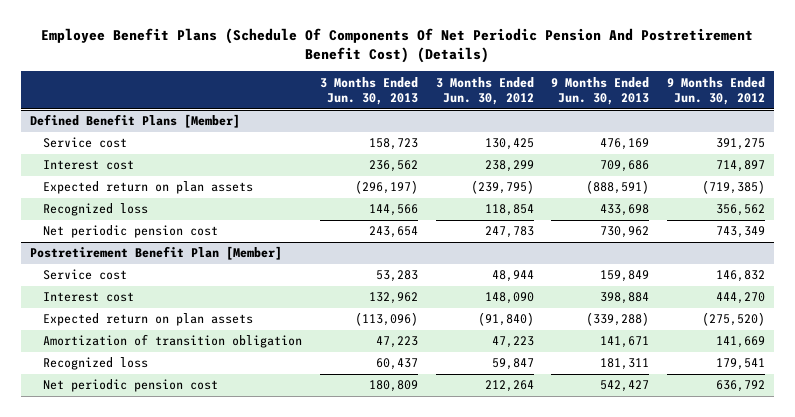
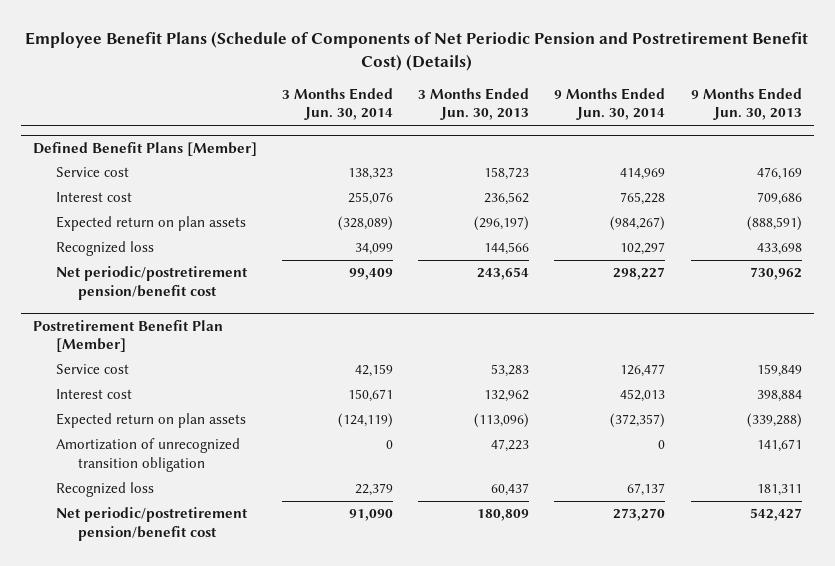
[41,27,754,63] Employee Benefit Plans (Schedule Of Components Of Net Periodic Pension And Postretirement Benefit Cost) (Details) -> [25,30,809,71] Employee Benefit Plans (Schedule of Components of Net Periodic Pension and Postretirement Benefit Cost) (Details)
[435,76,534,106] 3 Months Ended Jun. 30, 2012 -> none
[666,76,765,106] 9 Months Ended Jun. 30, 2012 -> none
none -> [282,87,394,121] 3 Months Ended Jun. 30, 2014
none -> [554,87,666,121] 9 Months Ended Jun. 30, 2014
[43,225,219,239] Net periodic pension cost -> [55,266,248,300] Net periodic/postretirement pension/benefit cost
[43,334,303,349] Amortization of transition obligation -> [55,438,240,472] Amortization of unrecognized transition obligation
[43,379,219,393] Net periodic pension cost -> [55,507,248,541] Net periodic/postretirement pension/benefit cost

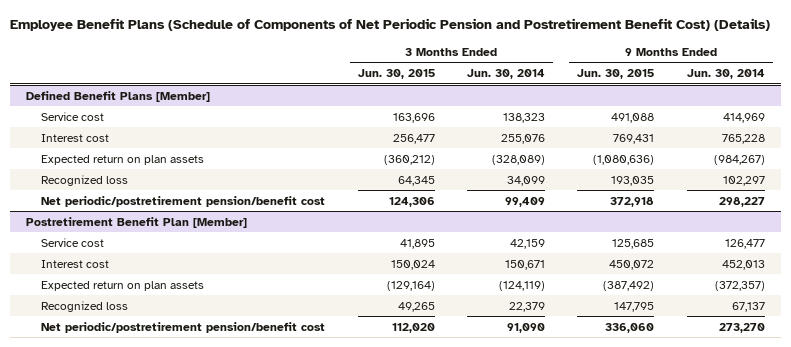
[418,87,530,121] 3 Months Ended Jun. 30, 2013 -> none
[690,87,802,121] 9 Months Ended Jun. 30, 2013 -> none
none -> [357,69,435,80] Jun. 30, 2015
none -> [577,69,655,80] Jun. 30, 2015
[55,438,240,472] Amortization of unrecognized transition obligation -> none

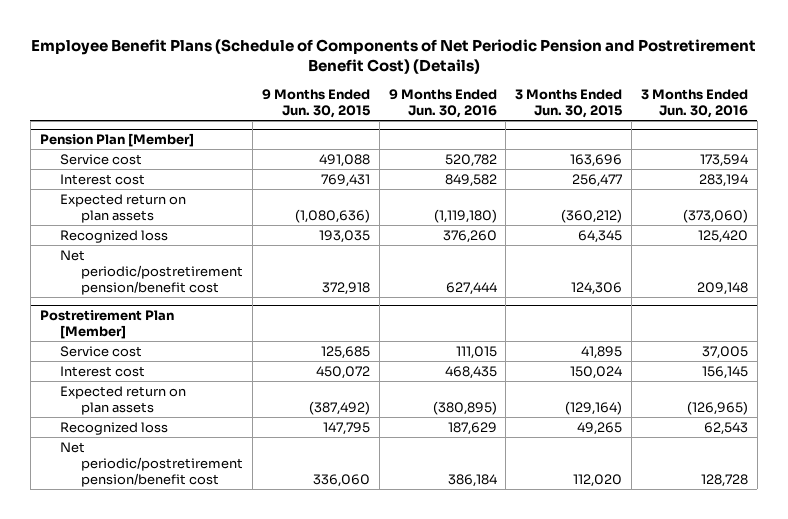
[466,69,545,80] Jun. 30, 2014 -> none
[686,69,765,80] Jun. 30, 2014 -> none
none -> [388,89,497,119] 9 Months Ended Jun. 30, 2016
none -> [641,89,749,119] 3 Months Ended Jun. 30, 2016
[25,90,210,102] Defined Benefit Plans [Member] -> [39,132,194,147] Pension Plan [Member]
[25,216,247,228] Postretirement Benefit Plan [Member] -> [39,309,174,339] Postretirement Plan [Member]

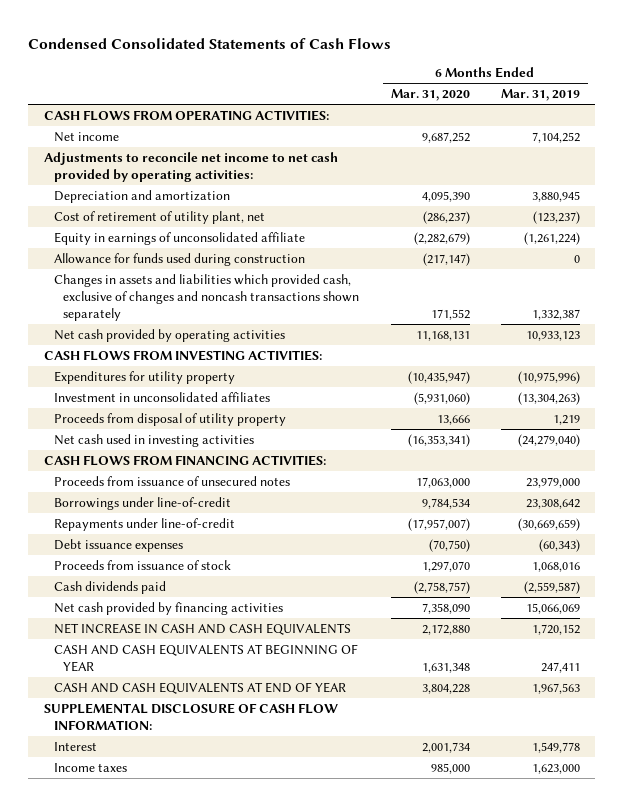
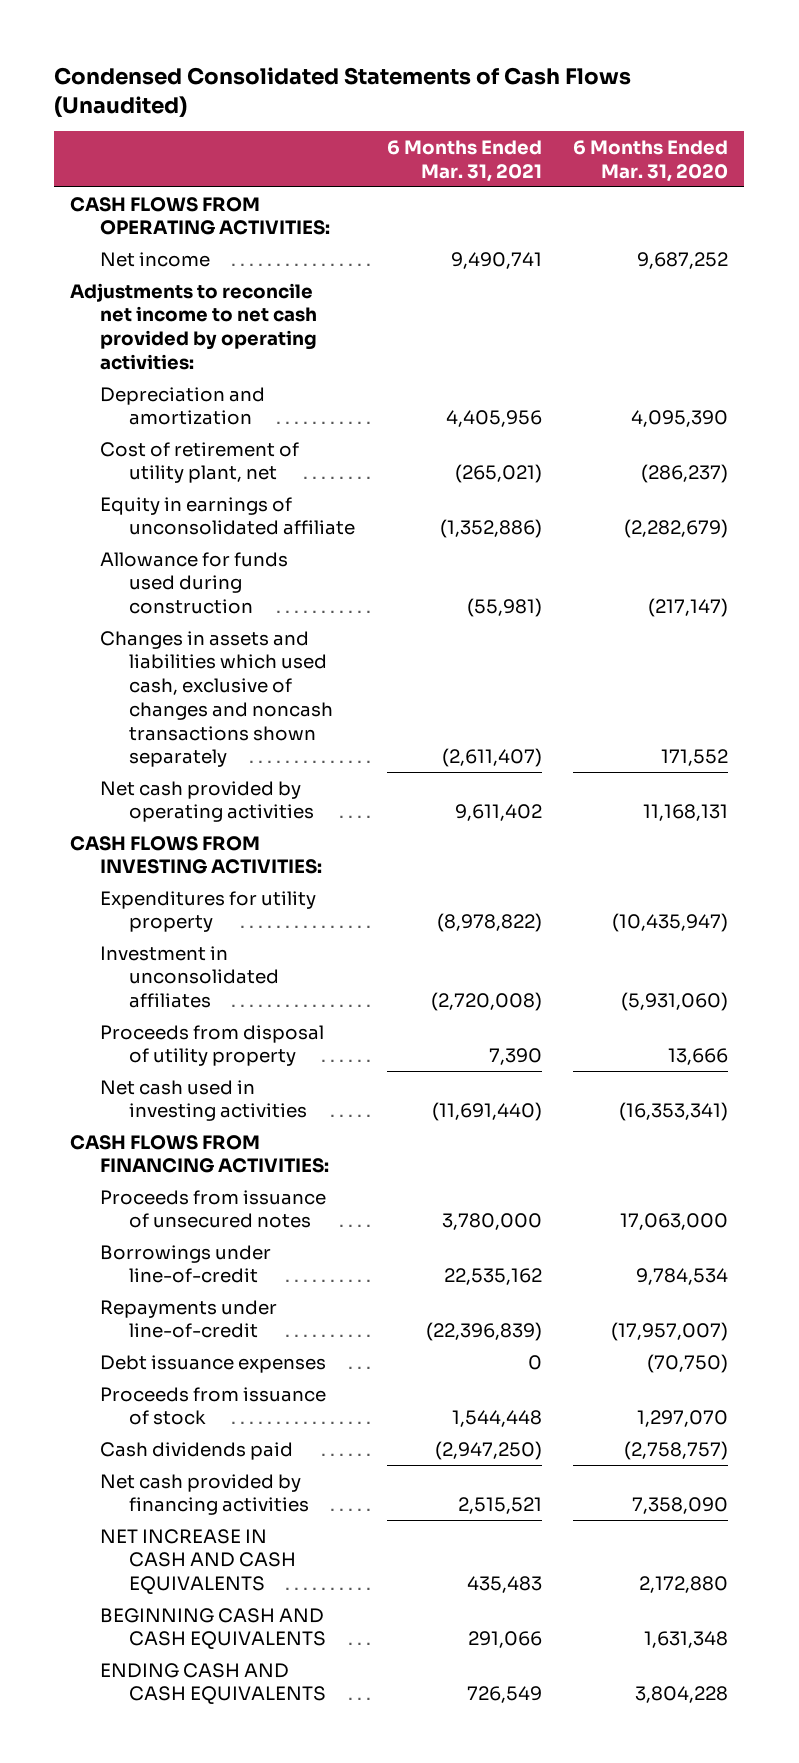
[28,37,392,49] Condensed Consolidated Statements of Cash Flows -> [54,66,632,117] Condensed Consolidated Statements of Cash Flows (Unaudited)
[500,88,580,101] Mar. 31, 2019 -> none
none -> [386,140,542,182] 6 Months Ended Mar. 31, 2021
[53,273,360,321] Changes in assets and liabilities which provided cash, exclusive of changes and noncash transactions shown separately -> [99,630,333,768] Changes in assets and liabilities which used cash, exclusive of changes and noncash transactions shown separately
[43,702,338,730] SUPPLEMENTAL DISCLOSURE OF CASH FLOW INFORMATION: -> none
[53,741,97,751] Interest -> none
[53,762,127,772] Income taxes -> none
[53,643,358,672] CASH AND CASH EQUIVALENTS AT BEGINNING OF YEAR -> [99,1607,326,1650] BEGINNING CASH AND CASH EQUIVALENTS
[53,681,346,694] CASH AND CASH EQUIVALENTS AT END OF YEAR -> [99,1662,326,1705] ENDING CASH AND CASH EQUIVALENTS

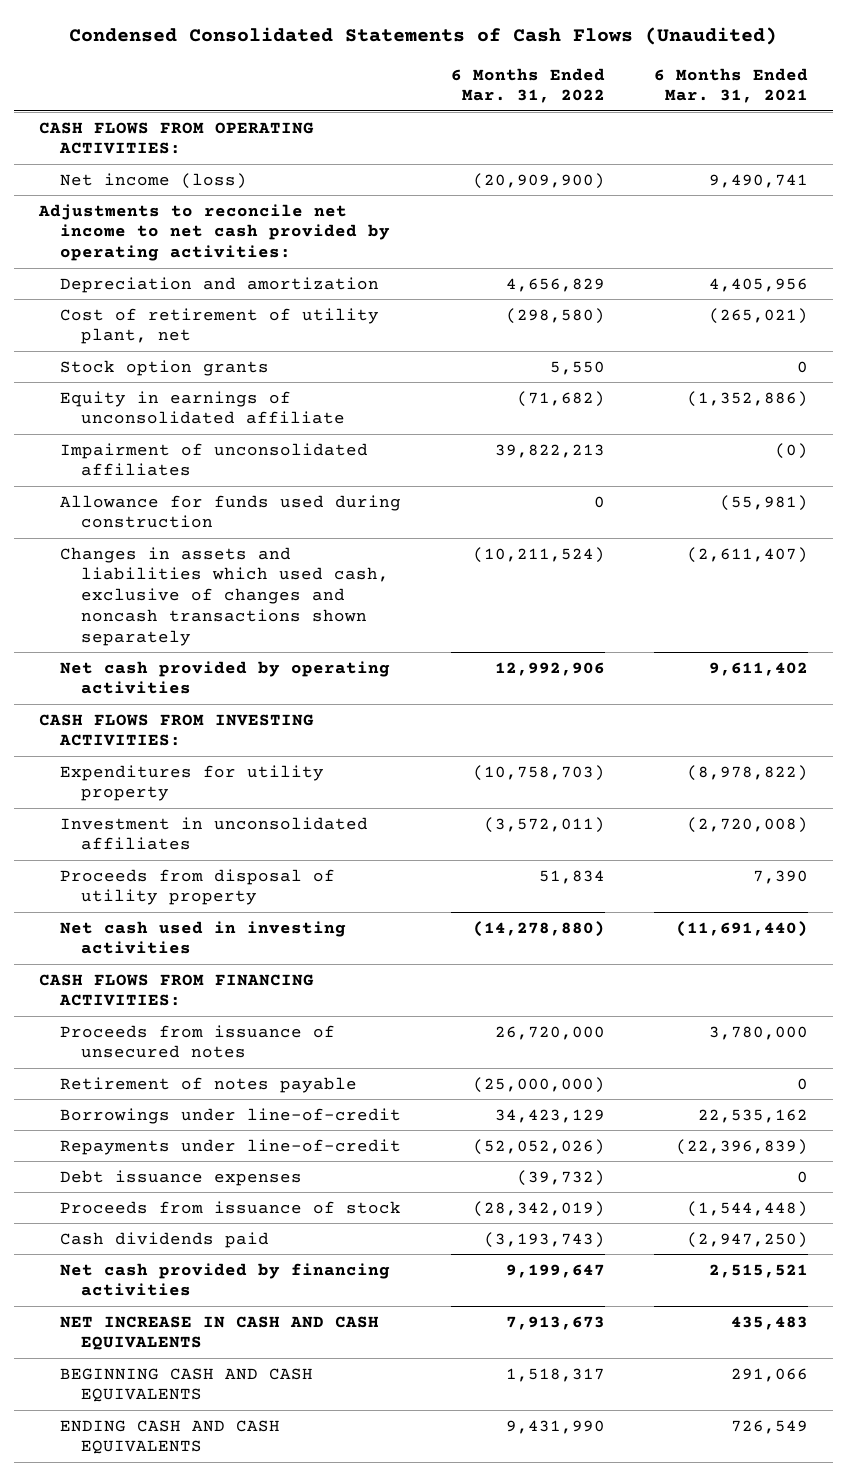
[573,140,729,182] 6 Months Ended Mar. 31, 2020 -> none
none -> [450,67,605,104] 6 Months Ended Mar. 31, 2022
[99,251,210,267] Net income -> [59,172,247,189] Net income (loss)
none -> [59,359,269,376] Stock option grants
none -> [59,442,368,477] Impairment of unconsolidated affiliates
none -> [59,1076,357,1093] Retirement of notes payable
[451,1410,542,1428] 1,544,448 -> [687,1200,809,1217] (1,544,448)

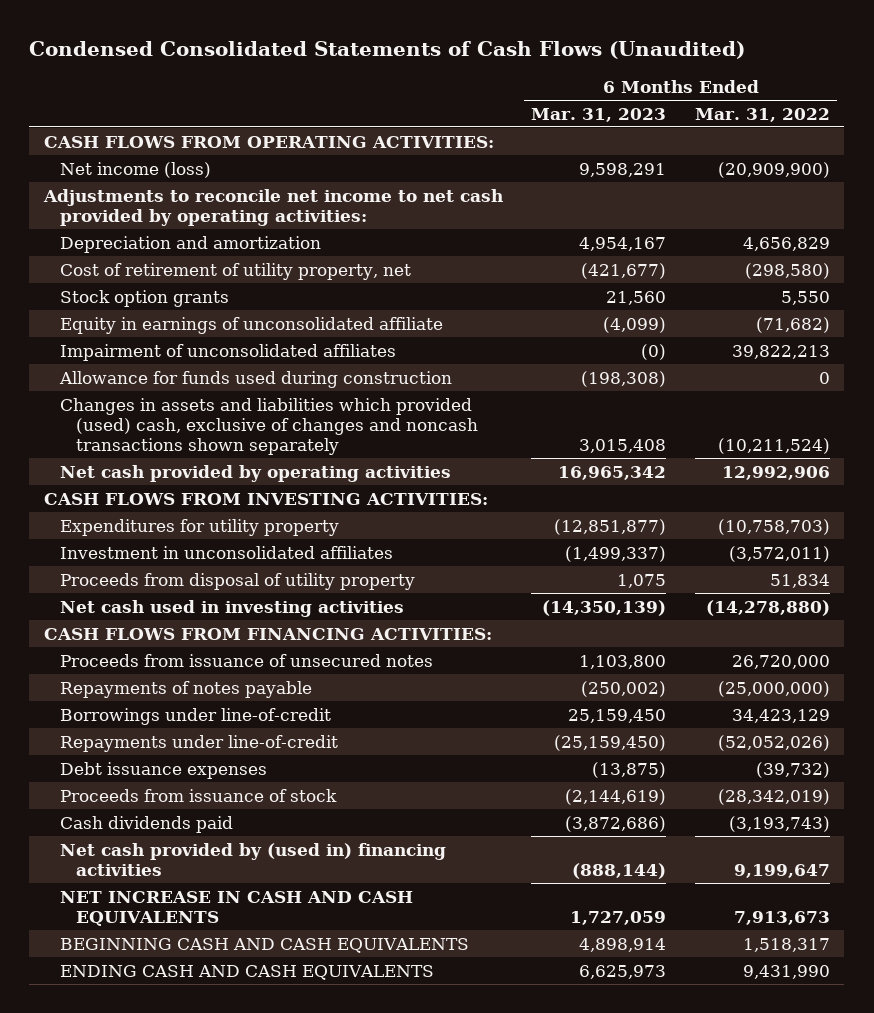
[654,67,809,104] 6 Months Ended Mar. 31, 2021 -> none
none -> [531,107,667,122] Mar. 31, 2023
[59,307,379,345] Cost of retirement of utility plant, net -> [60,262,412,280] Cost of retirement of utility property, net
[59,546,390,646] Changes in assets and liabilities which used cash, exclusive of changes and noncash transactions shown separately -> [60,397,479,456] Changes in assets and liabilities which provided (used) cash, exclusive of changes and noncash transactions shown separately
[59,1076,357,1093] Retirement of notes payable -> [60,680,313,698] Repayments of notes payable
[59,1262,390,1297] Net cash provided by financing activities -> [60,842,447,876] Net cash provided by (used in) financing activities

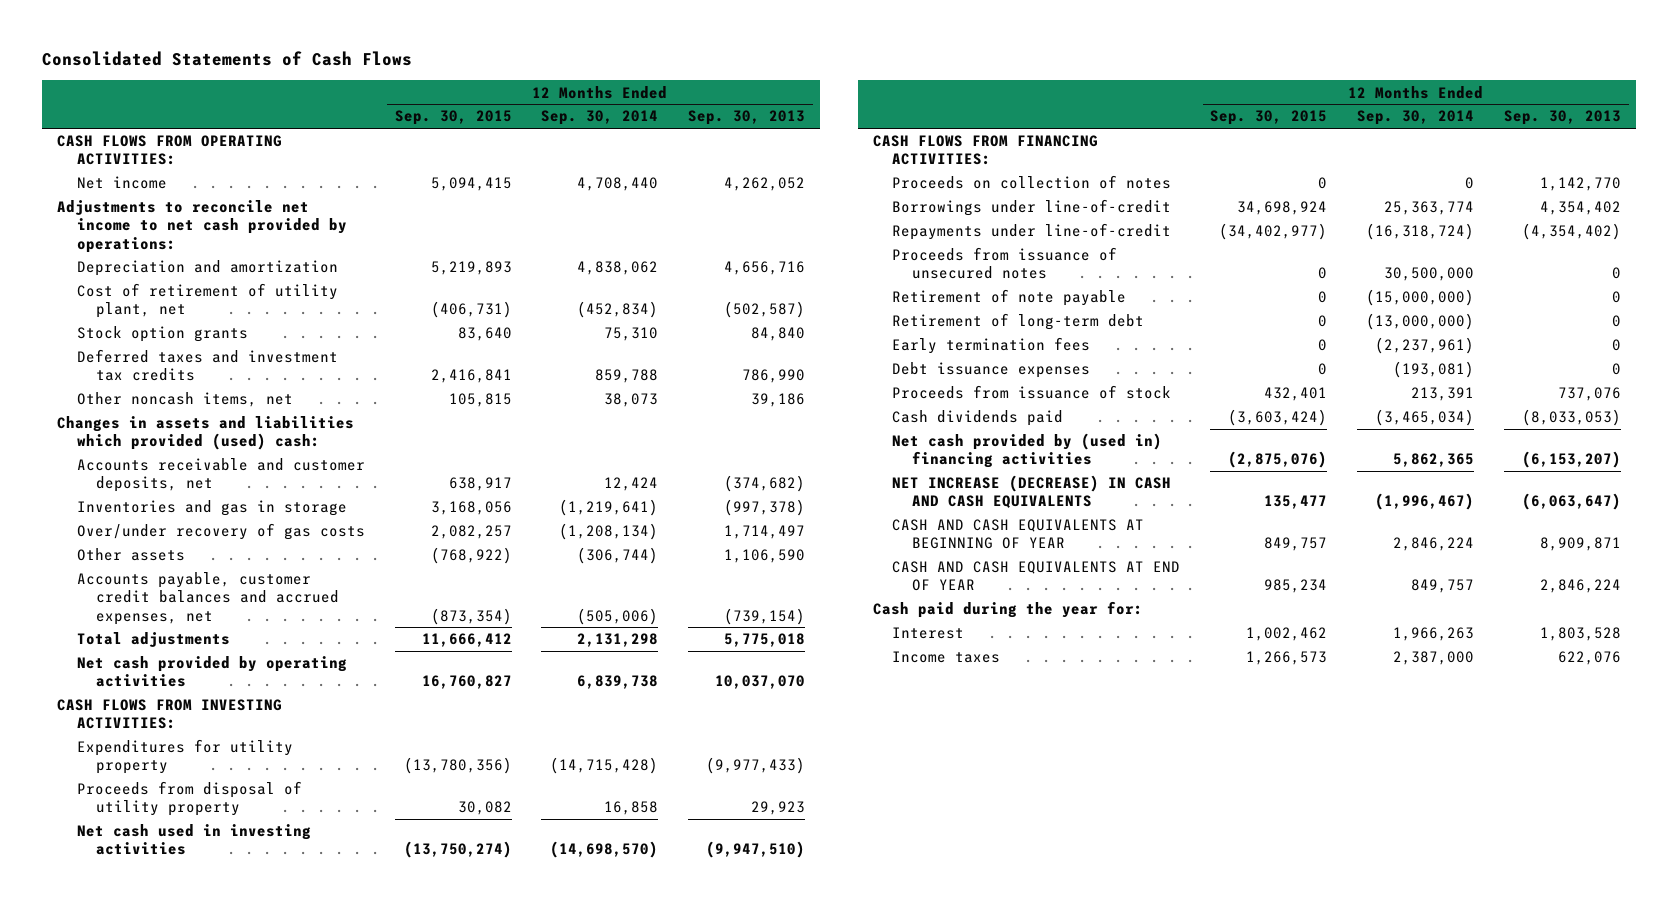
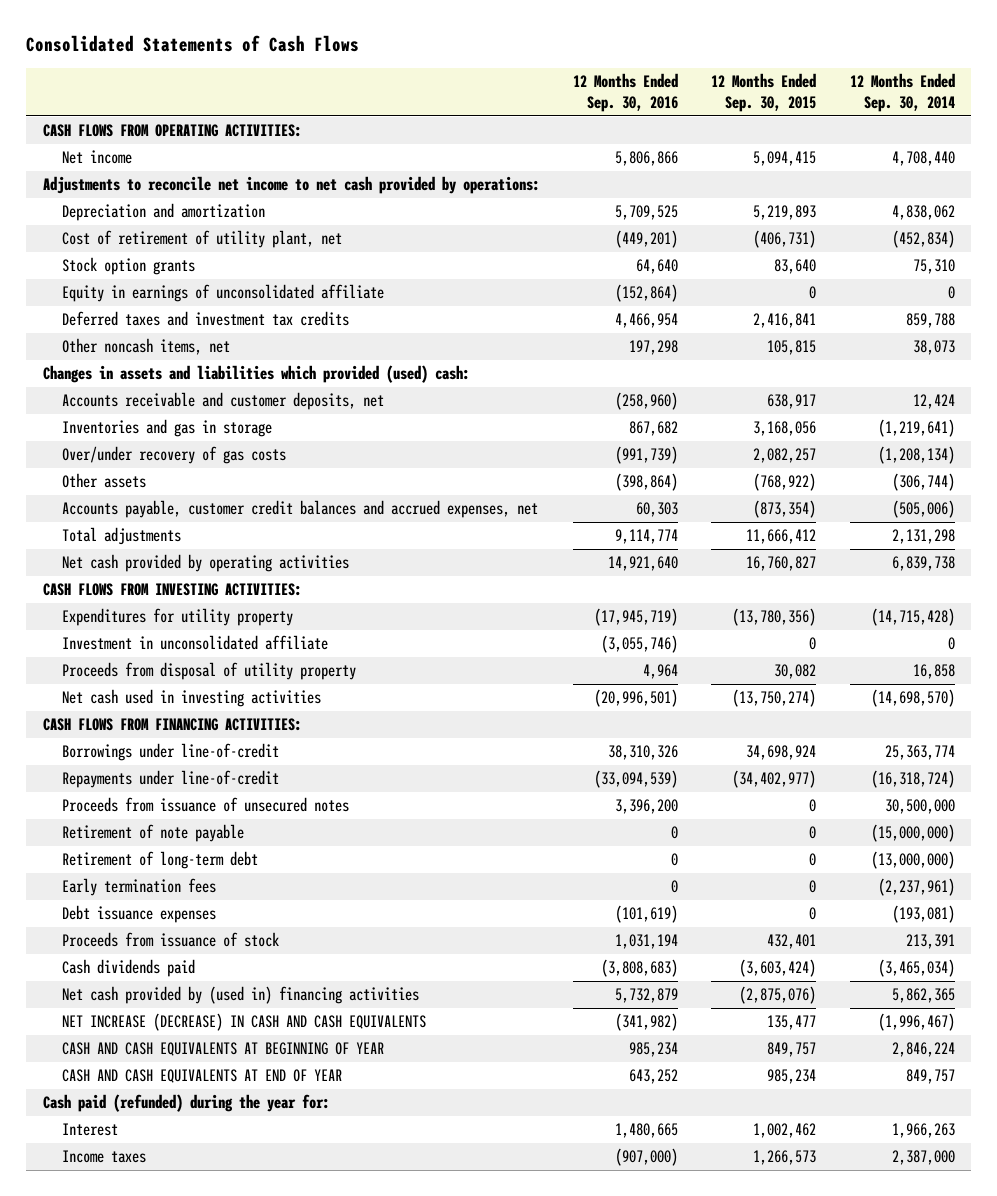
[688,110,806,126] Sep. 30, 2013 -> none
none -> [573,73,679,112] 12 Months Ended Sep. 30, 2016
none -> [62,284,385,303] Equity in earnings of unconsolidated affiliate
none -> [62,635,329,651] Investment in unconsolidated affiliate
[892,175,1172,190] Proceeds on collection of notes -> none
[872,601,1143,619] Cash paid during the year for: -> [42,1094,330,1113] Cash paid (refunded) during the year for:

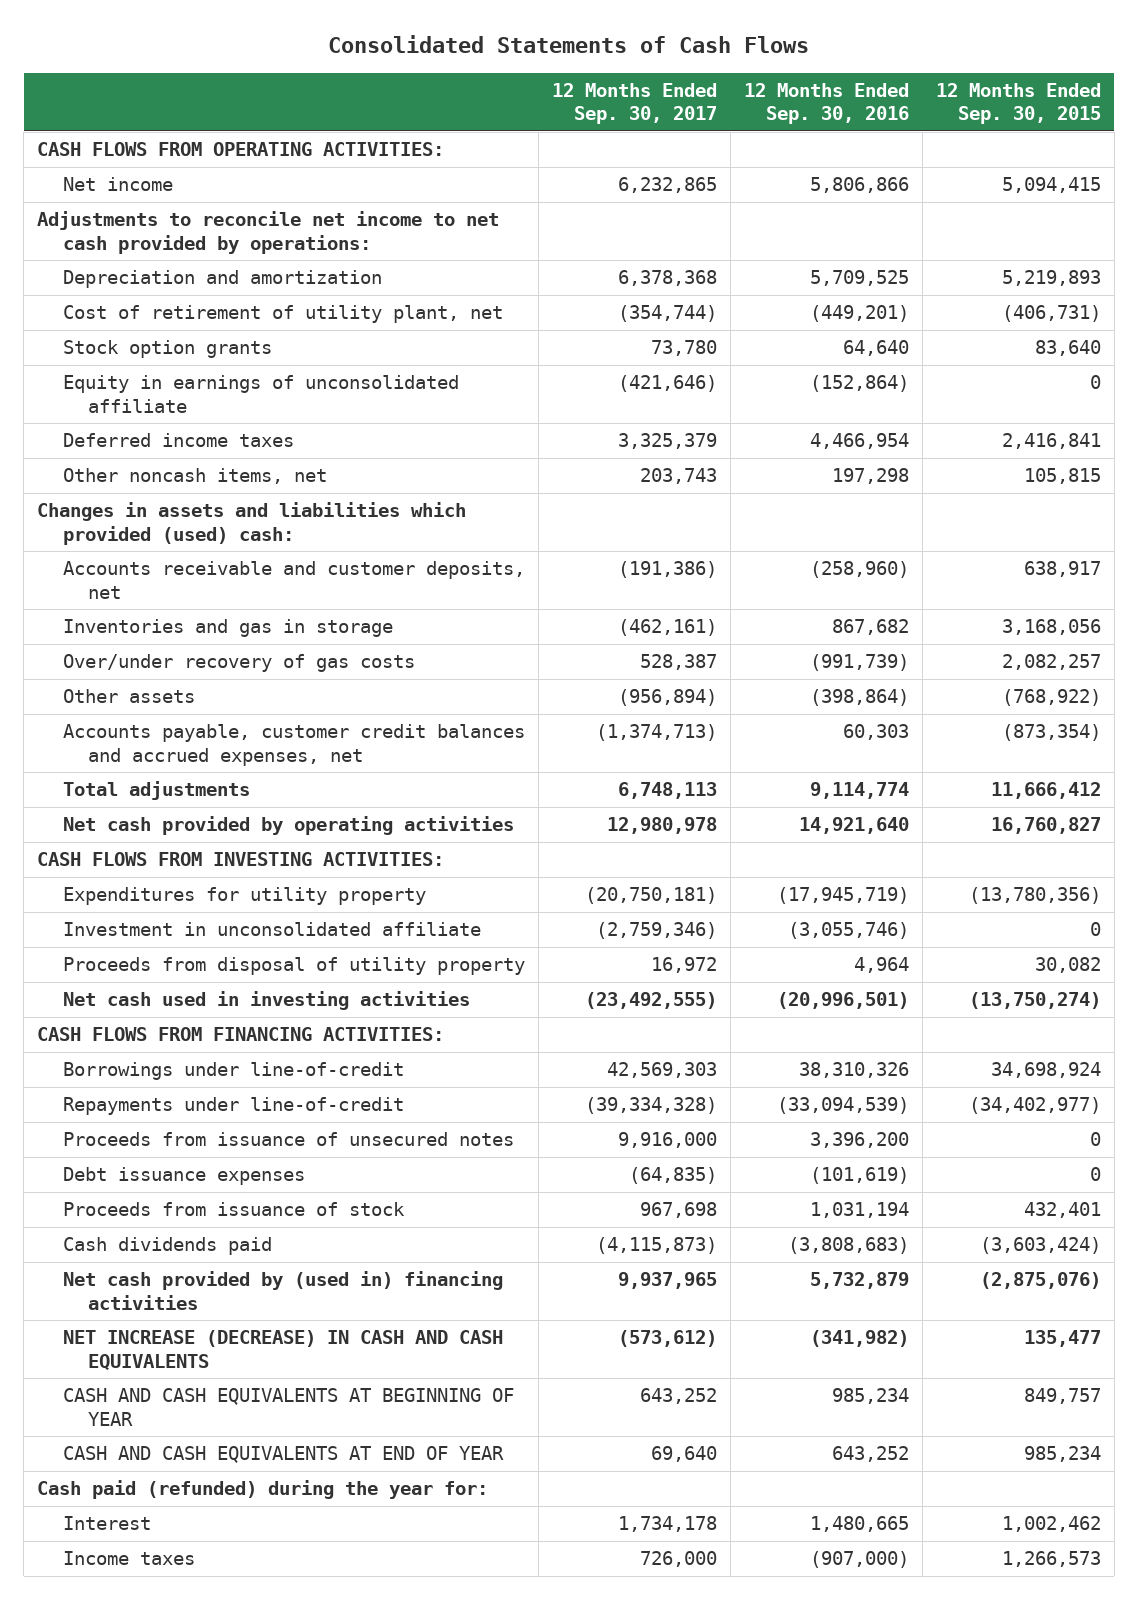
[849,73,955,112] 12 Months Ended Sep. 30, 2014 -> none
none -> [551,82,717,125] 12 Months Ended Sep. 30, 2017
[62,311,350,327] Deferred taxes and investment tax credits -> [62,433,294,448] Deferred income taxes
[62,824,245,843] Retirement of note payable -> none
[62,851,259,870] Retirement of long-term debt -> none
[62,878,217,897] Early termination fees -> none

